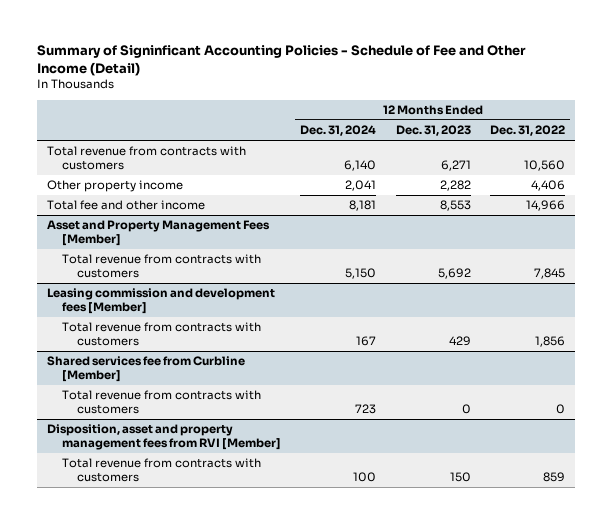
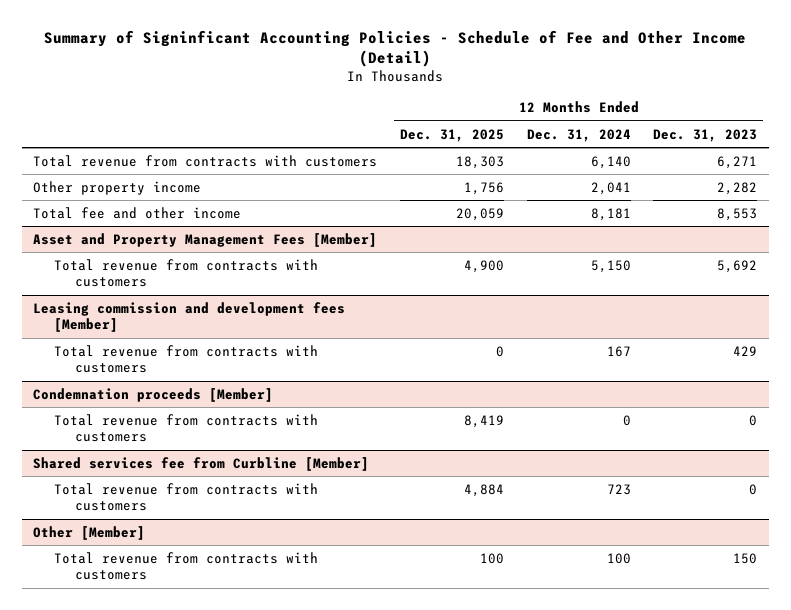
[490,125,566,137] Dec. 31, 2022 -> none
none -> [400,128,505,142] Dec. 31, 2025
none -> [33,387,274,402] Condemnation proceeds [Member]
none -> [54,413,319,443] Total revenue from contracts with customers
[46,424,281,451] Disposition, asset and property management fees from RVI [Member] -> none
none -> [33,525,146,540] Other [Member]

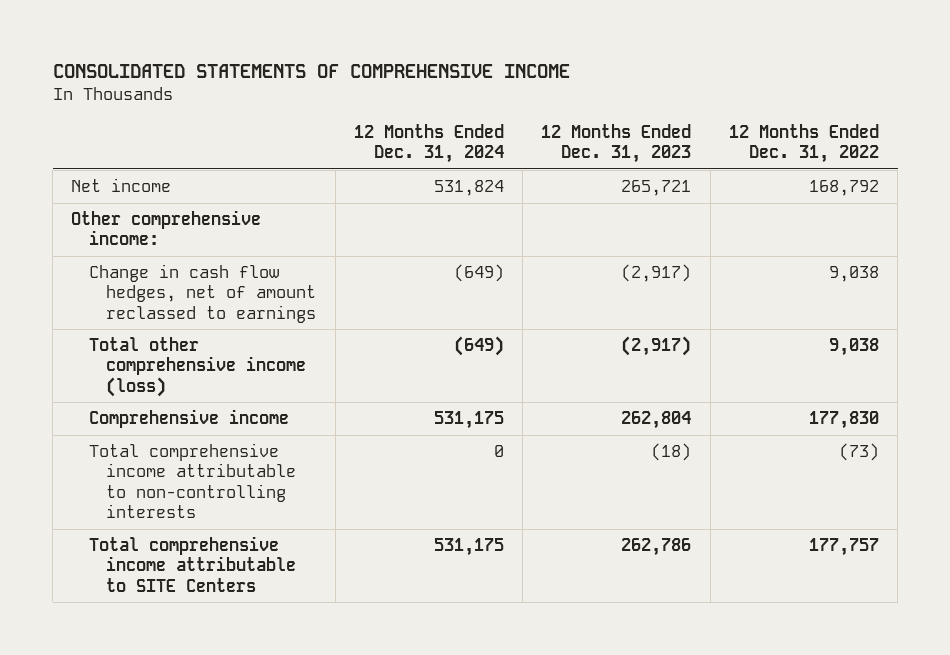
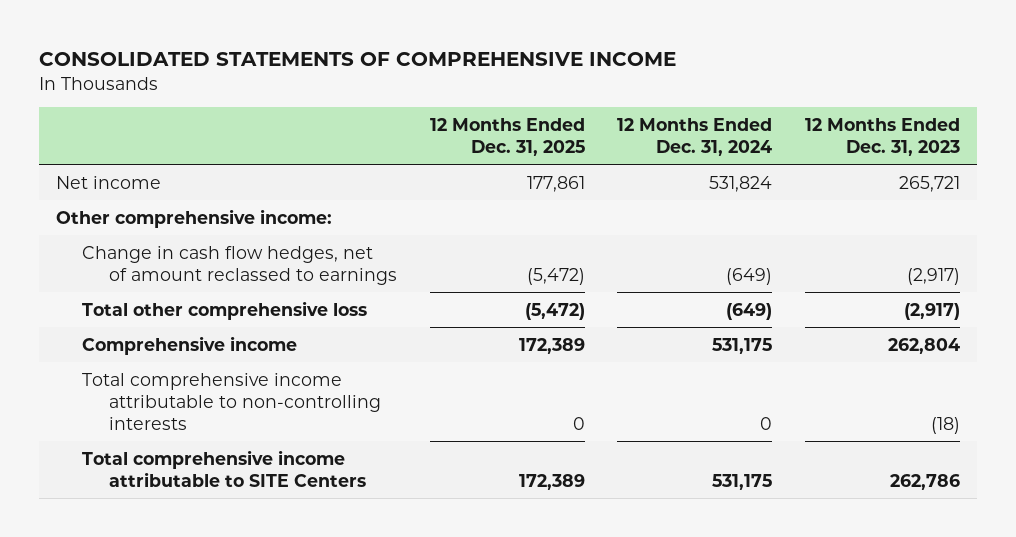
[728,123,879,164] 12 Months Ended Dec. 31, 2022 -> none
none -> [429,117,585,156] 12 Months Ended Dec. 31, 2025
[88,336,307,397] Total other comprehensive income (loss) -> [82,300,368,320] Total other comprehensive loss

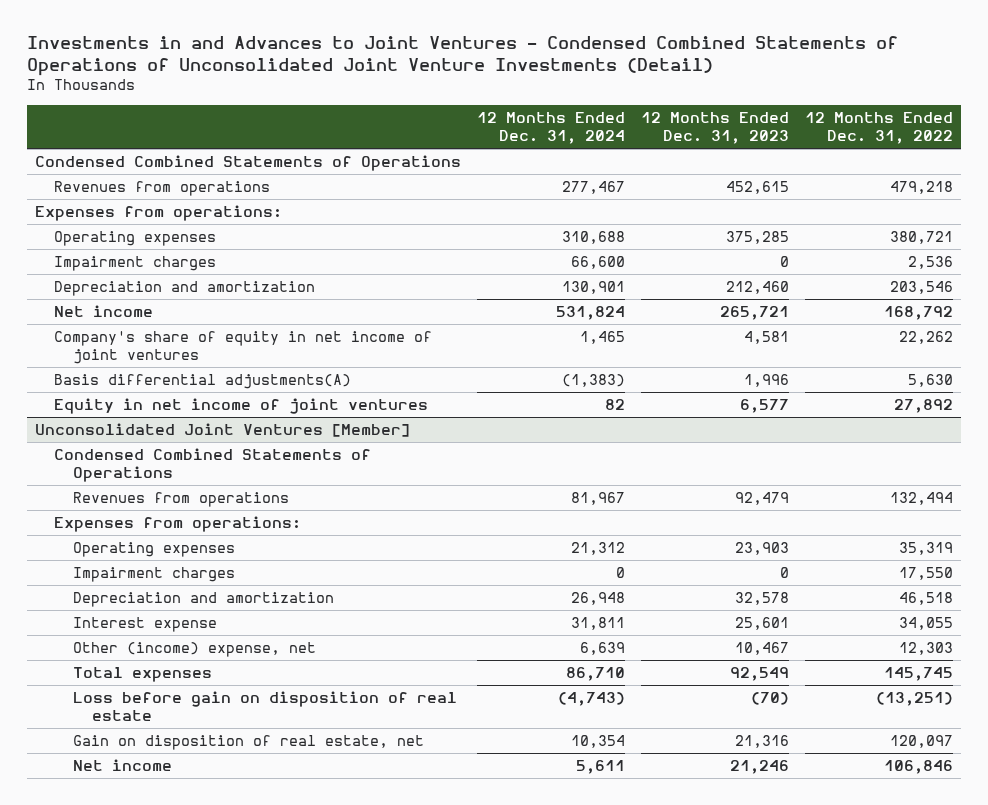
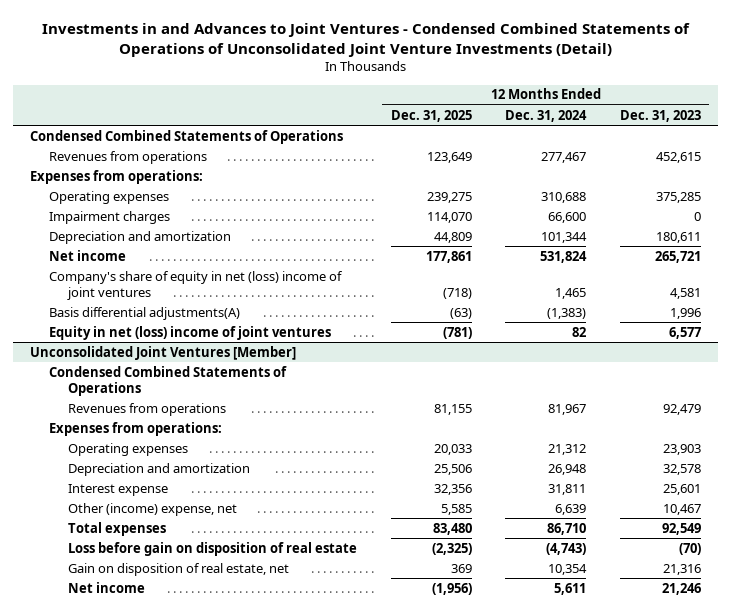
[804,111,953,145] 12 Months Ended Dec. 31, 2022 -> none
none -> [390,109,472,122] Dec. 31, 2025
[561,281,625,295] 130,901 -> [541,231,588,243] 101,344
[725,281,789,295] 212,460 -> [656,231,702,243] 180,611
[53,331,432,365] Company's share of equity in net income of joint ventures -> [49,270,344,300] Company's share of equity in net (loss) income of joint ventures
[53,398,428,415] Equity in net income of joint ventures -> [49,325,332,340] Equity in net (loss) income of joint ventures
[72,567,235,583] Impairment charges -> none

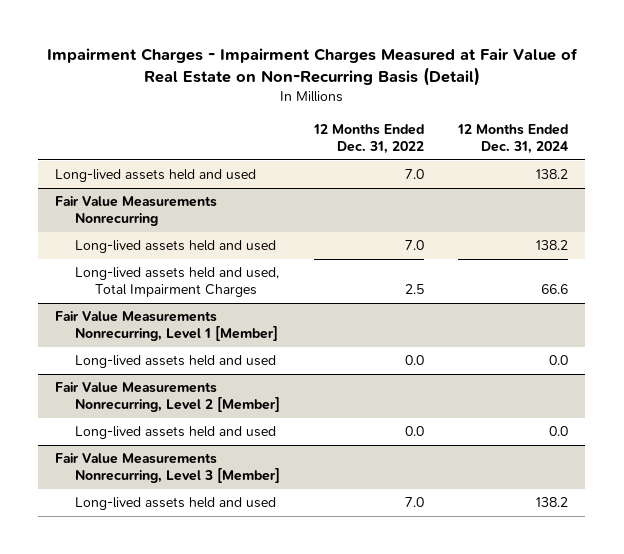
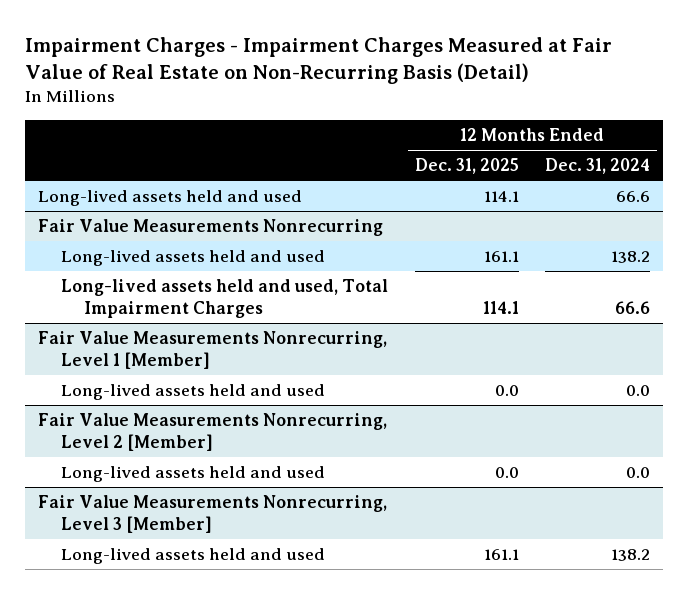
[313,124,425,154] 12 Months Ended Dec. 31, 2022 -> none
none -> [414,158,519,175] Dec. 31, 2025
[536,169,569,180] 138.2 -> [616,191,651,203] 66.6

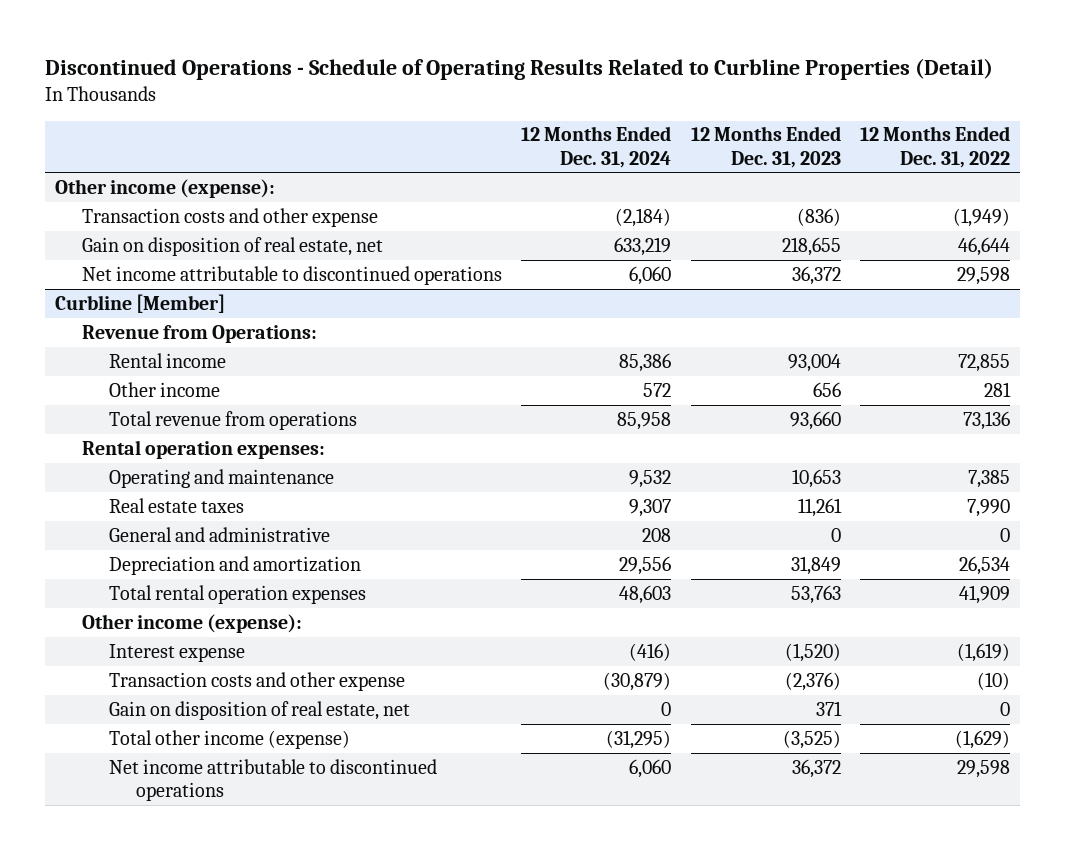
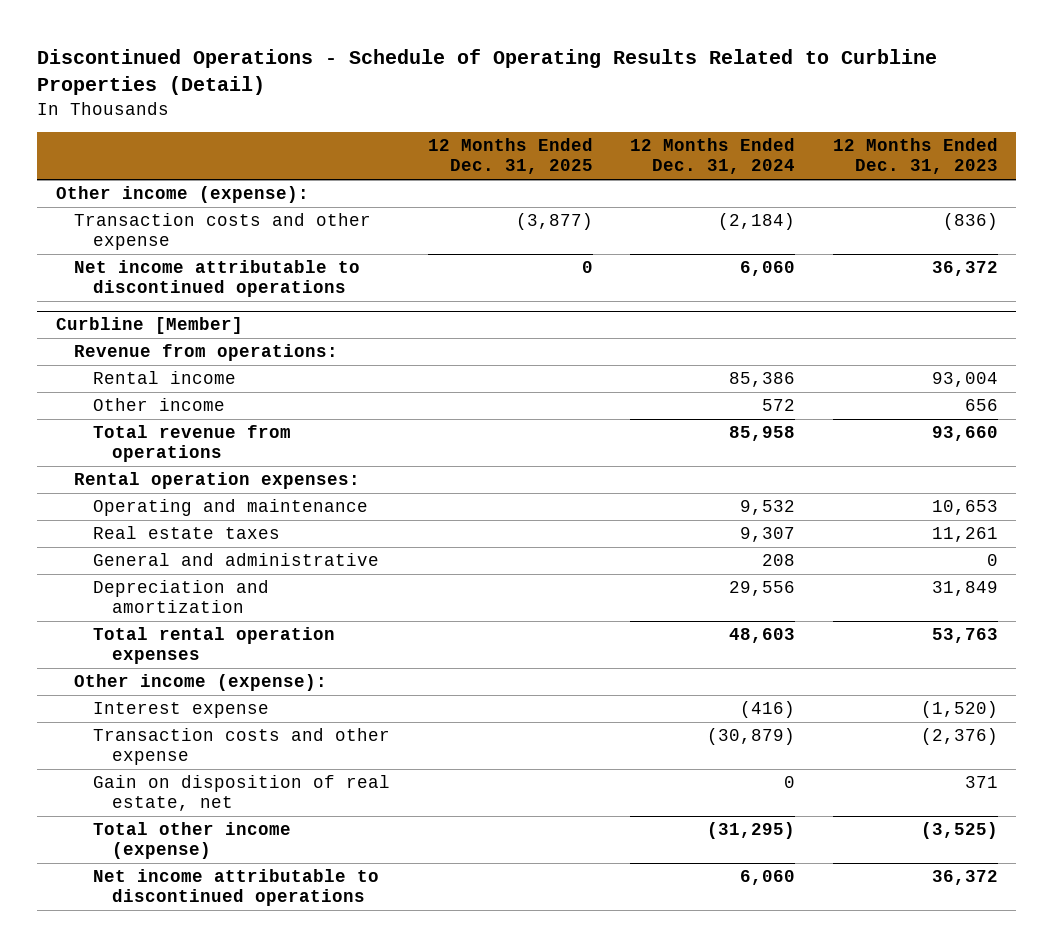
[860,126,1011,168] 12 Months Ended Dec. 31, 2022 -> none
none -> [427,138,593,175] 12 Months Ended Dec. 31, 2025
[82,236,384,256] Gain on disposition of real estate, net -> none
[82,324,318,343] Revenue from Operations: -> [74,344,339,362] Revenue from operations:

